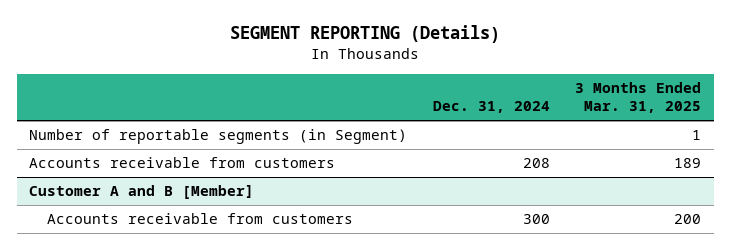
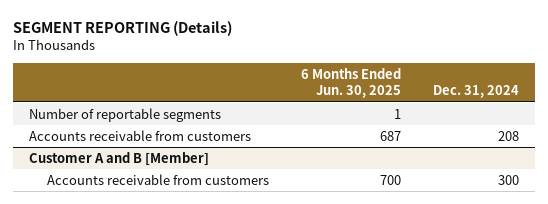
[575,82,702,114] 3 Months Ended Mar. 31, 2025 -> none
none -> [300,67,401,99] 6 Months Ended Jun. 30, 2025
[29,129,408,145] Number of reportable segments (in Segment) -> [29,107,222,122] Number of reportable segments

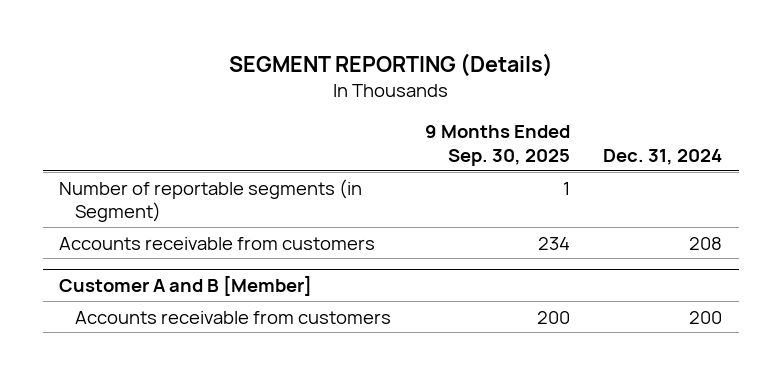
[300,67,401,99] 6 Months Ended Jun. 30, 2025 -> none
none -> [424,125,570,166] 9 Months Ended Sep. 30, 2025
[29,107,222,122] Number of reportable segments -> [59,178,363,222] Number of reportable segments (in Segment)
[498,174,520,185] 300 -> [689,310,723,324] 200

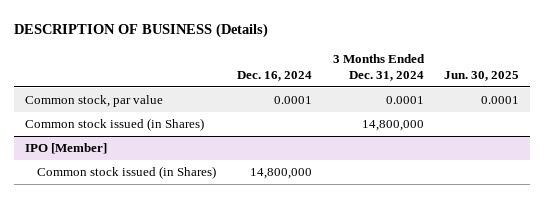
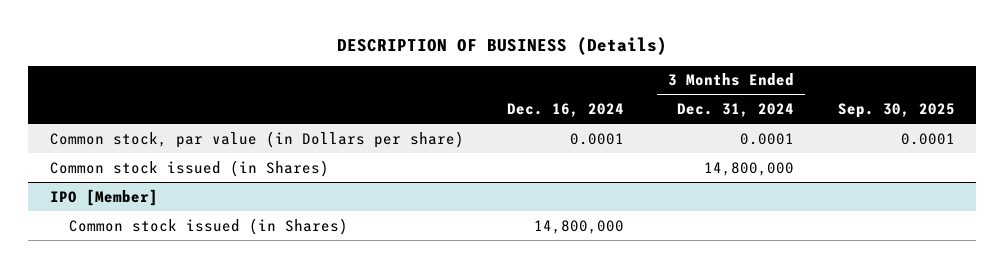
[444,70,520,81] Jun. 30, 2025 -> none
none -> [837,103,955,119] Sep. 30, 2025
[24,94,163,107] Common stock, par value -> [49,130,464,148] Common stock, par value (in Dollars per share)

